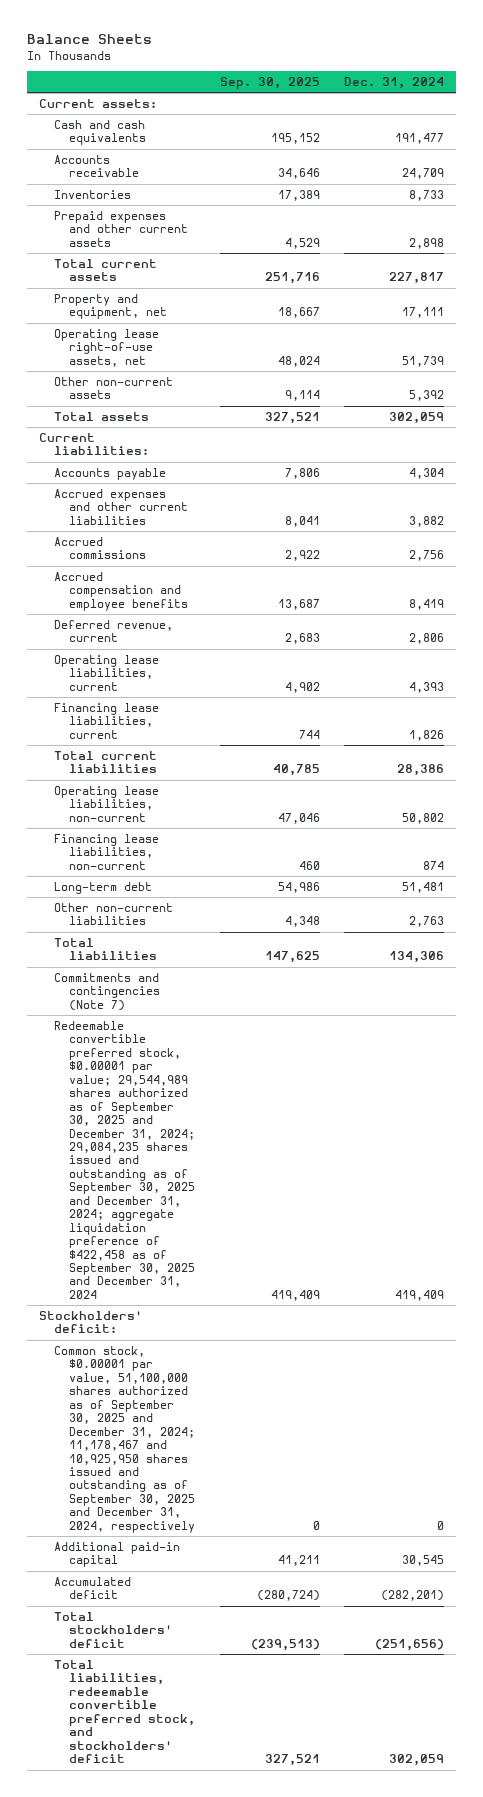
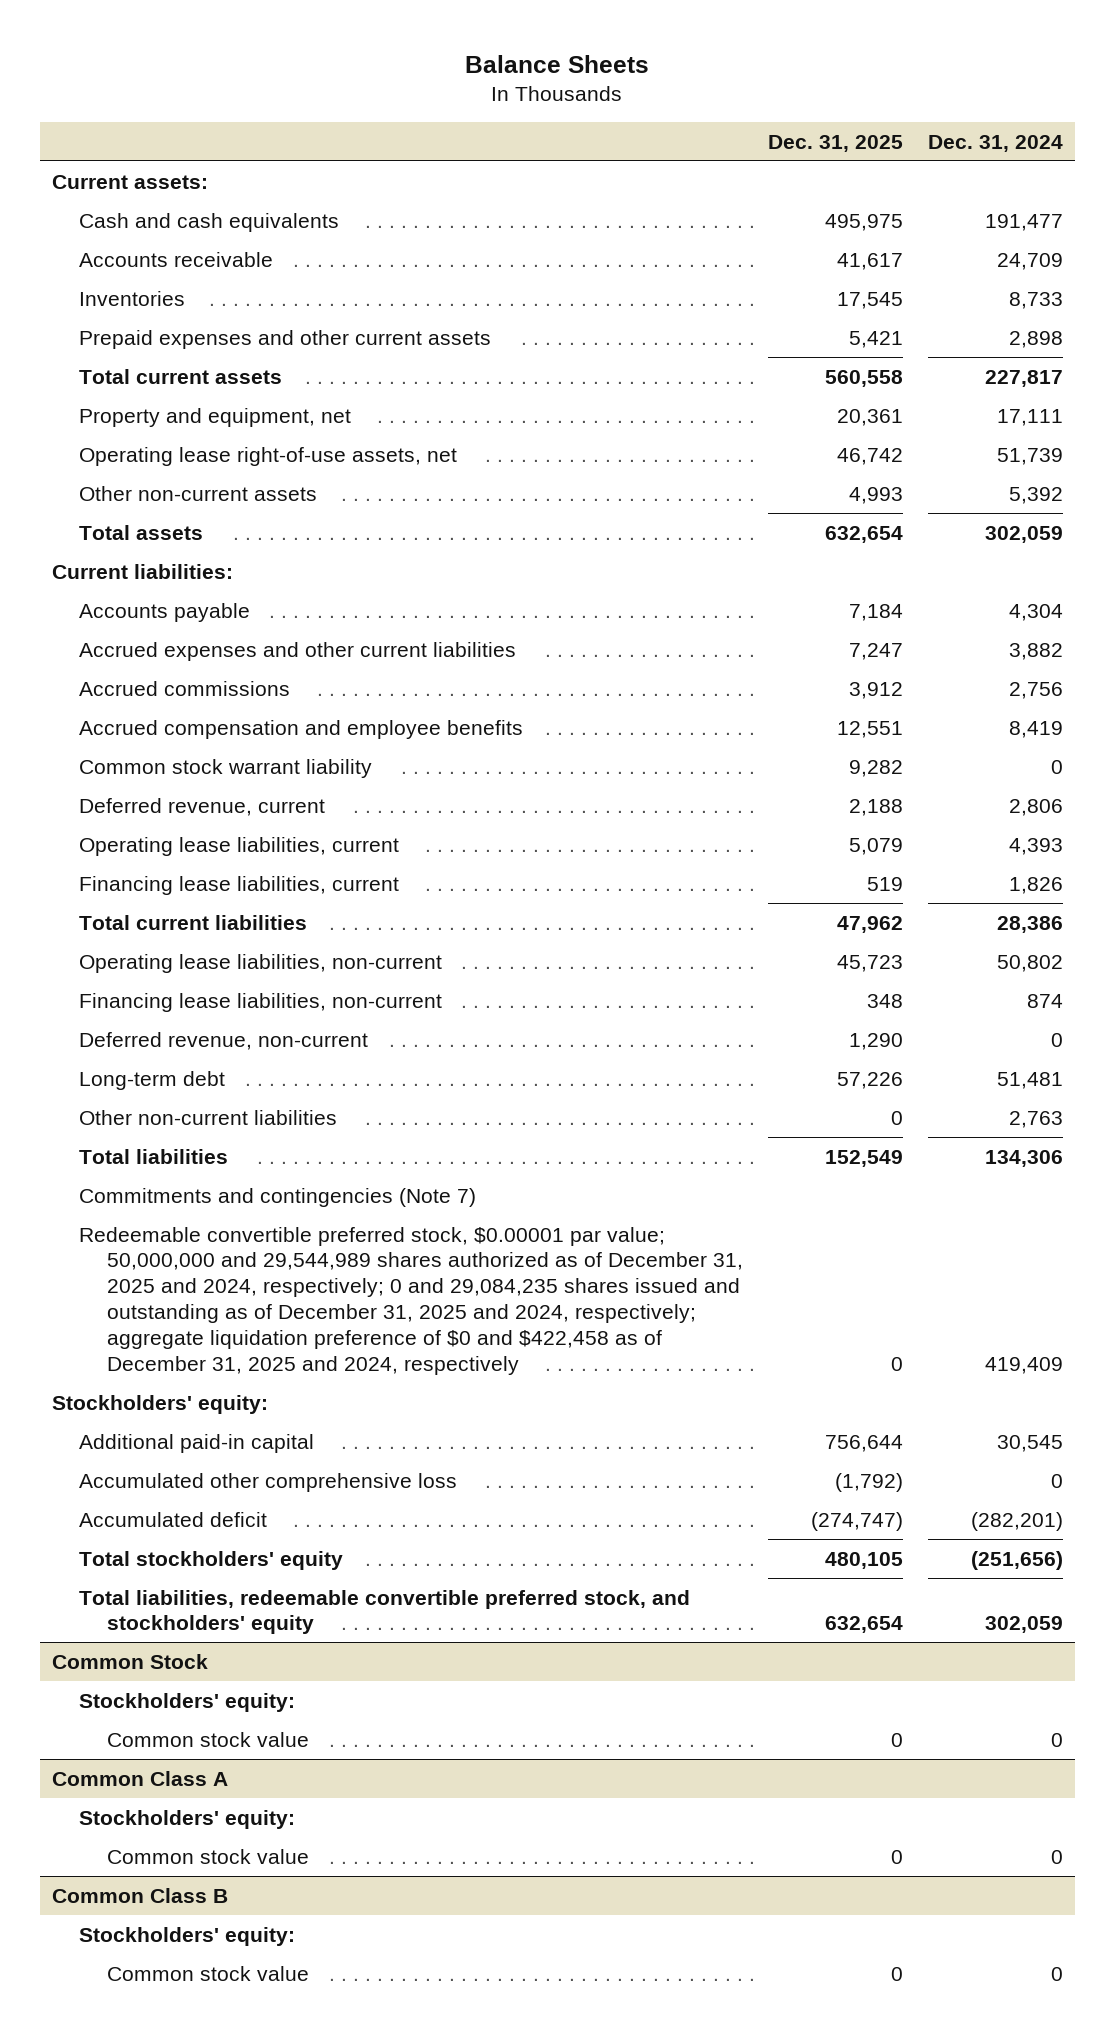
[219,76,320,89] Sep. 30, 2025 -> none
none -> [767,134,903,152] Dec. 31, 2025
none -> [79,758,373,778] Common stock warrant liability
none -> [79,1031,369,1050] Deferred revenue, non-current
[54,1345,195,1533] Common stock, $0.00001 par value, 51,100,000 shares authorized as of September 30, 2025 and December 31, 2024; 11,178,467 and 10,925,950 shares issued and outstanding as of September 30, 2025 and December 31, 2024, respectively -> none
[54,1020,195,1299] Redeemable convertible preferred stock, $0.00001 par value; 29,544,989 shares authorized as of September 30, 2025 and December 31, 2024; 29,084,235 shares issued and outstanding as of September 30, 2025 and December 31, 2024; aggregate liquidation preference of $422,458 as of September 30, 2025 and December 31, 2024 -> [79,1226,743,1375] Redeemable convertible preferred stock, $0.00001 par value; 50,000,000 and 29,544,989 shares authorized as of December 31, 2025 and 2024, respectively; 0 and 29,084,235 shares issued and outstanding as of December 31, 2025 and 2024, respectively; aggregate liquidation preference of $0 and $422,458 as of December 31, 2025 and 2024, respectively
[39,1310,143,1334] Stockholders' deficit: -> [52,1394,269,1414] Stockholders' equity:
none -> [79,1472,458,1492] Accumulated other comprehensive loss
[54,1611,172,1648] Total stockholders' deficit -> [79,1550,344,1570] Total stockholders' equity
[54,1659,195,1764] Total liabilities, redeemable convertible preferred stock, and stockholders' deficit -> [79,1589,691,1635] Total liabilities, redeemable convertible preferred stock, and stockholders' equity
none -> [52,1653,209,1669] Common Stock
none -> [79,1692,296,1712] Stockholders' equity:
none -> [106,1731,309,1747] Common stock value
none -> [52,1770,229,1786] Common Class A
none -> [79,1809,296,1829] Stockholders' equity:
none -> [106,1848,309,1864] Common stock value
none -> [52,1887,229,1903] Common Class B
none -> [79,1926,296,1946] Stockholders' equity:
none -> [106,1965,309,1981] Common stock value

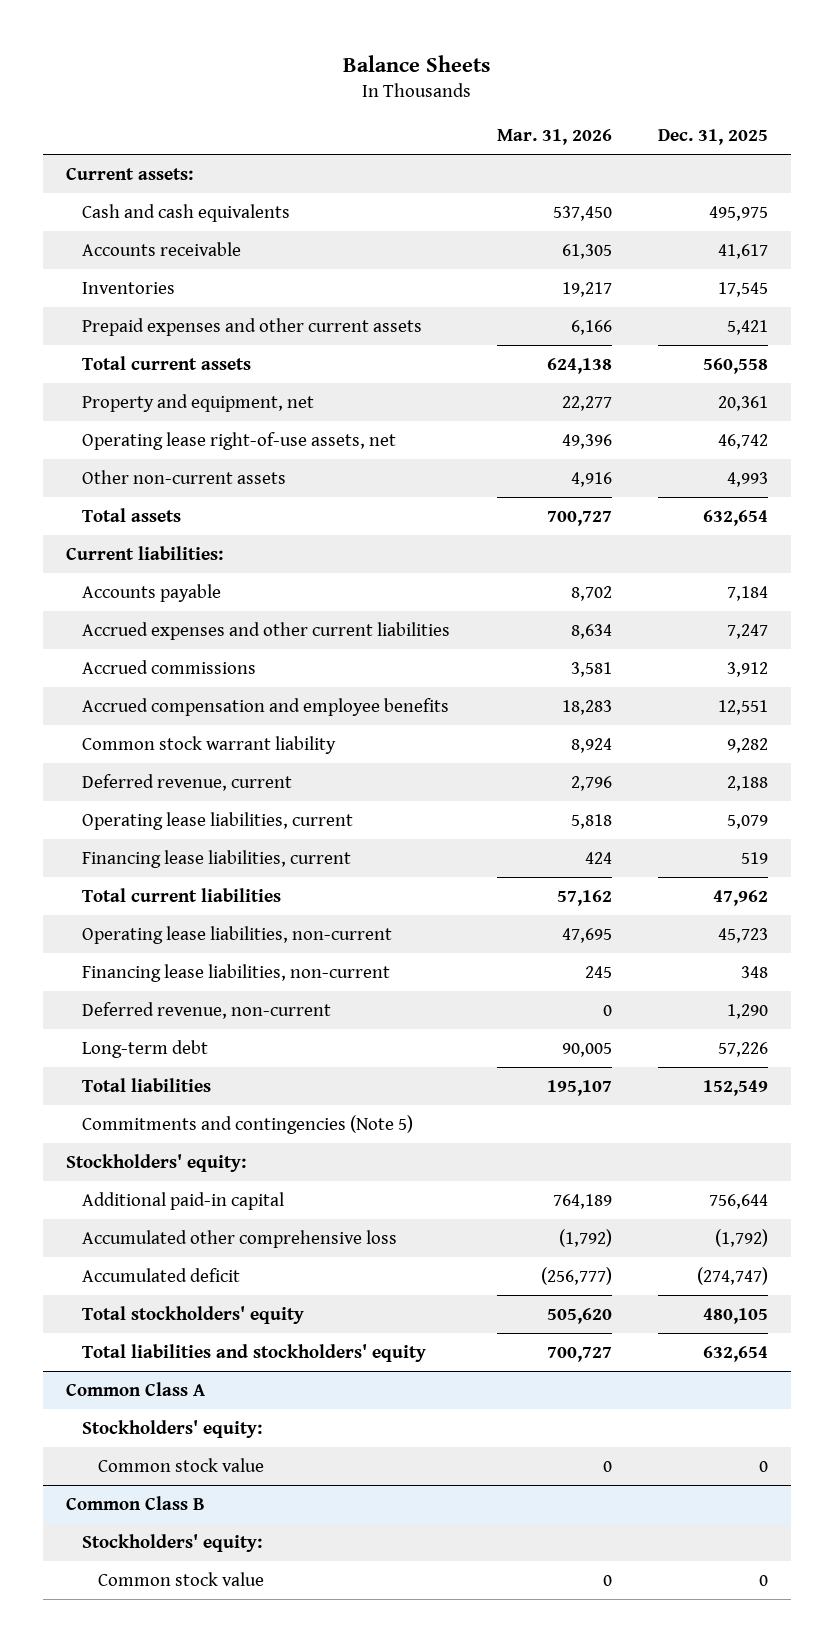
[927,134,1063,152] Dec. 31, 2024 -> none
none -> [496,128,612,145] Mar. 31, 2026
[79,1109,338,1125] Other non-current liabilities -> none
[79,1226,743,1375] Redeemable convertible preferred stock, $0.00001 par value; 50,000,000 and 29,544,989 shares authorized as of December 31, 2025 and 2024, respectively; 0 and 29,084,235 shares issued and outstanding as of December 31, 2025 and 2024, respectively; aggregate liquidation preference of $0 and $422,458 as of December 31, 2025 and 2024, respectively -> none
[79,1187,477,1207] Commitments and contingencies (Note 7) -> [82,1114,414,1134] Commitments and contingencies (Note 5)
[52,1653,209,1669] Common Stock -> none
[79,1692,296,1712] Stockholders' equity: -> none
[106,1731,309,1747] Common stock value -> none
[79,1589,691,1635] Total liabilities, redeemable convertible preferred stock, and stockholders' equity -> [82,1343,427,1362] Total liabilities and stockholders' equity

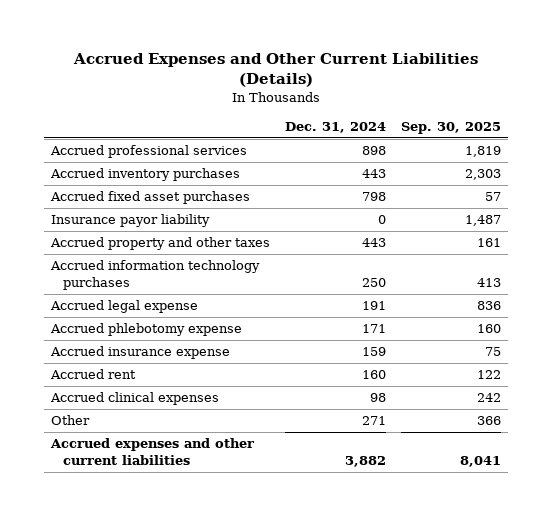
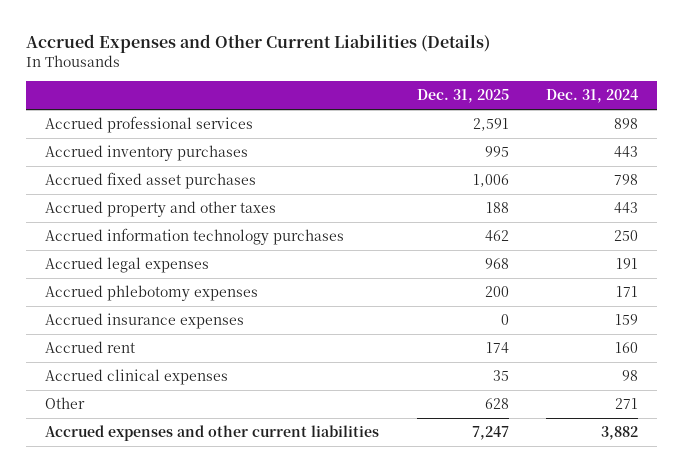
[400,122,501,135] Sep. 30, 2025 -> none
none -> [416,89,509,104] Dec. 31, 2025
[51,214,211,228] Insurance payor liability -> none
[50,300,199,314] Accrued legal expense -> [45,257,210,274] Accrued legal expenses
[50,323,243,337] Accrued phlebotomy expense -> [45,285,259,302] Accrued phlebotomy expenses
[50,346,231,360] Accrued insurance expense -> [45,313,245,330] Accrued insurance expenses

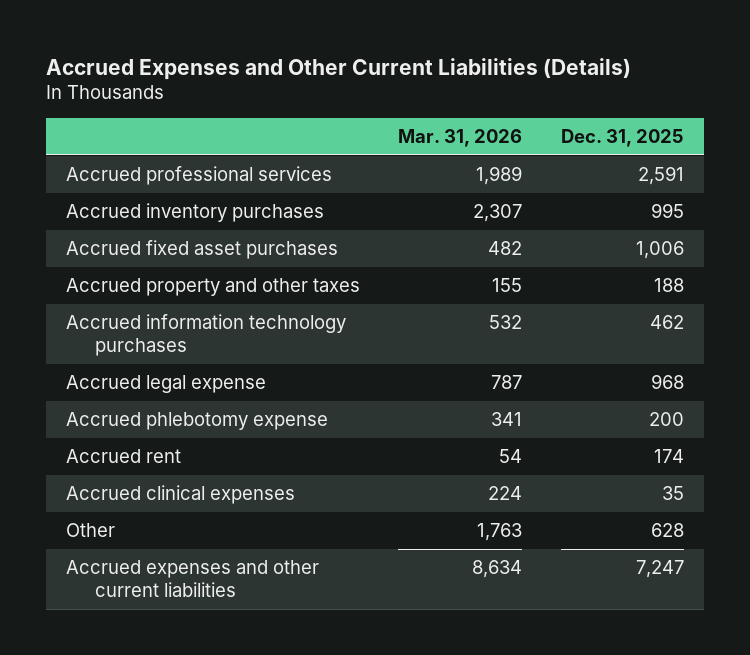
[546,89,639,104] Dec. 31, 2024 -> none
none -> [398,128,523,147] Mar. 31, 2026
[45,313,245,330] Accrued insurance expenses -> none
[45,257,210,274] Accrued legal expenses -> [65,375,266,394] Accrued legal expense
[45,285,259,302] Accrued phlebotomy expenses -> [65,412,328,431] Accrued phlebotomy expense

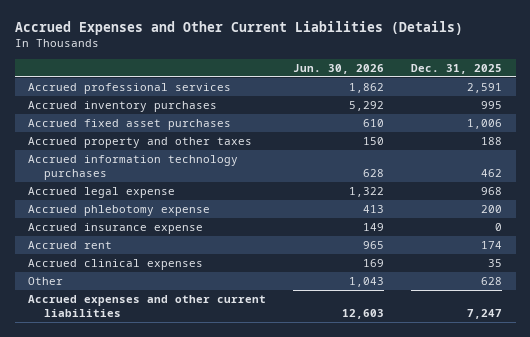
[398,128,523,147] Mar. 31, 2026 -> none
none -> [293,63,385,74] Jun. 30, 2026
none -> [28,223,204,235] Accrued insurance expense

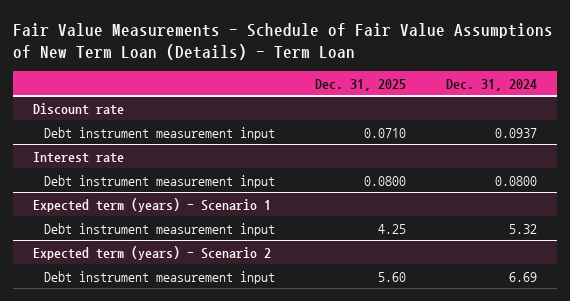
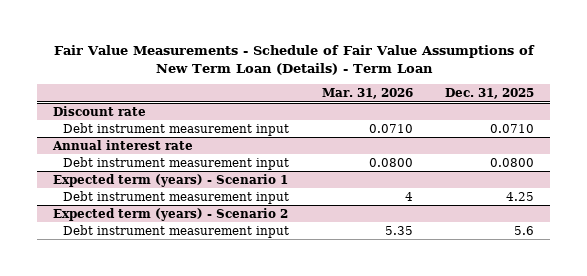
[445,78,537,91] Dec. 31, 2024 -> none
none -> [321,88,413,100] Mar. 31, 2026
[33,151,125,163] Interest rate -> [52,139,194,150] Annual interest rate
[377,271,406,282] 5.60 -> [513,225,534,235] 5.6

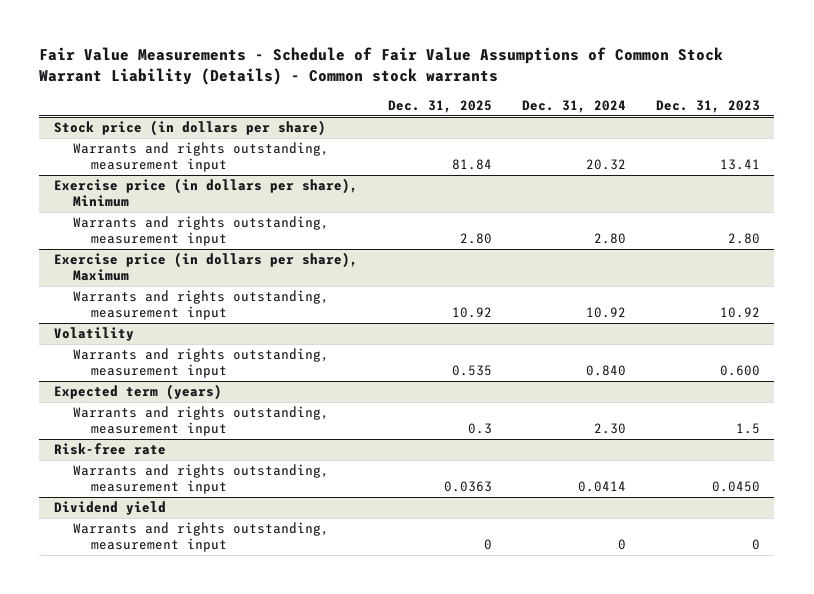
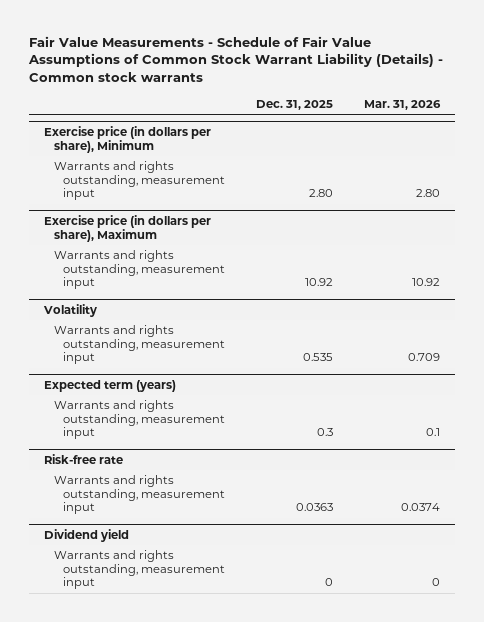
[521,99,626,113] Dec. 31, 2024 -> none
[655,99,760,113] Dec. 31, 2023 -> none
none -> [364,100,442,111] Mar. 31, 2026
[54,120,327,137] Stock price (in dollars per share) -> none
[72,142,329,173] Warrants and rights outstanding, measurement input -> none

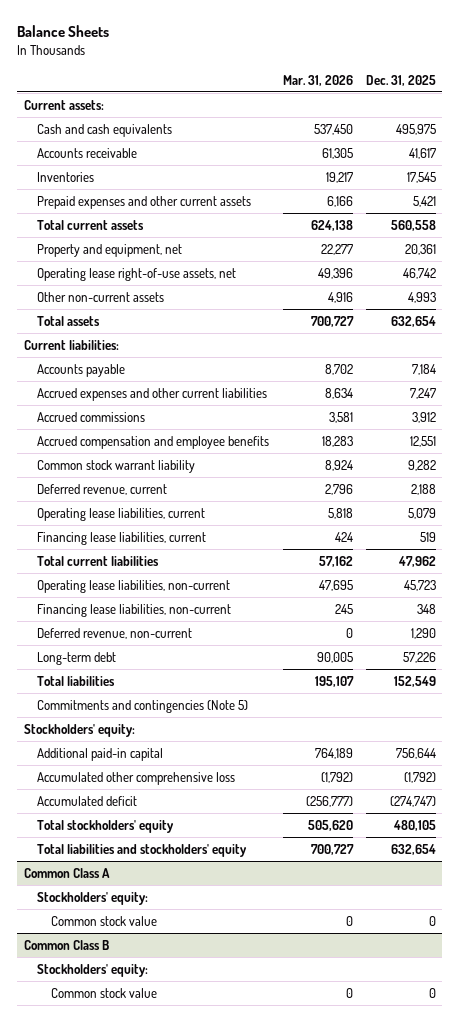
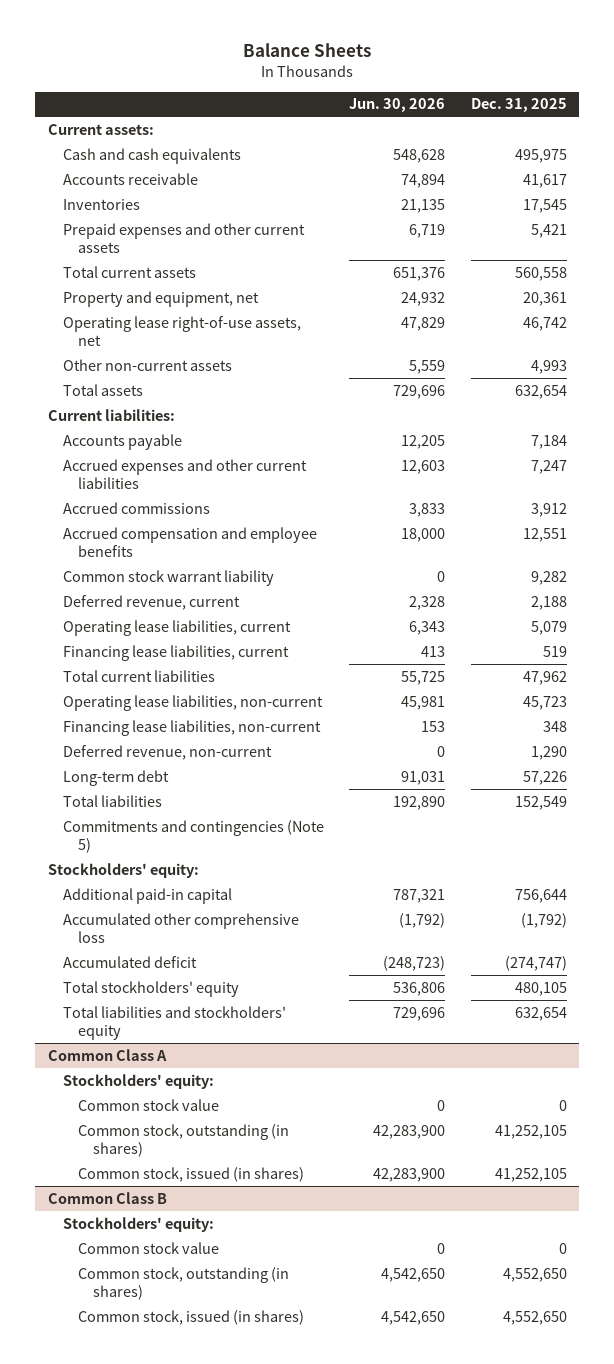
[282,74,353,86] Mar. 31, 2026 -> none
none -> [349,98,446,113] Jun. 30, 2026
none -> [78,1123,290,1158] Common stock, outstanding (in shares)
none -> [78,1166,305,1182] Common stock, issued (in shares)
none -> [78,1266,290,1301] Common stock, outstanding (in shares)
none -> [78,1309,305,1325] Common stock, issued (in shares)

